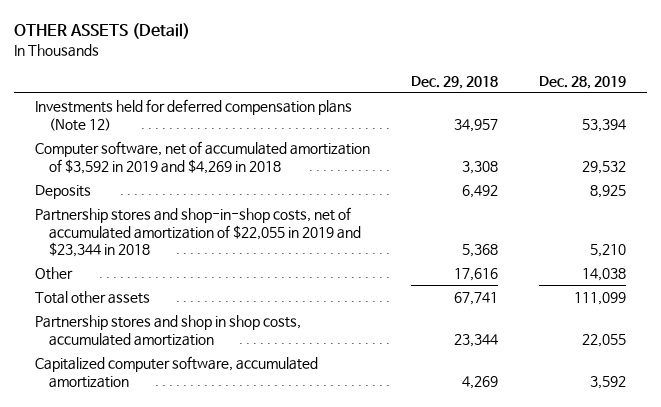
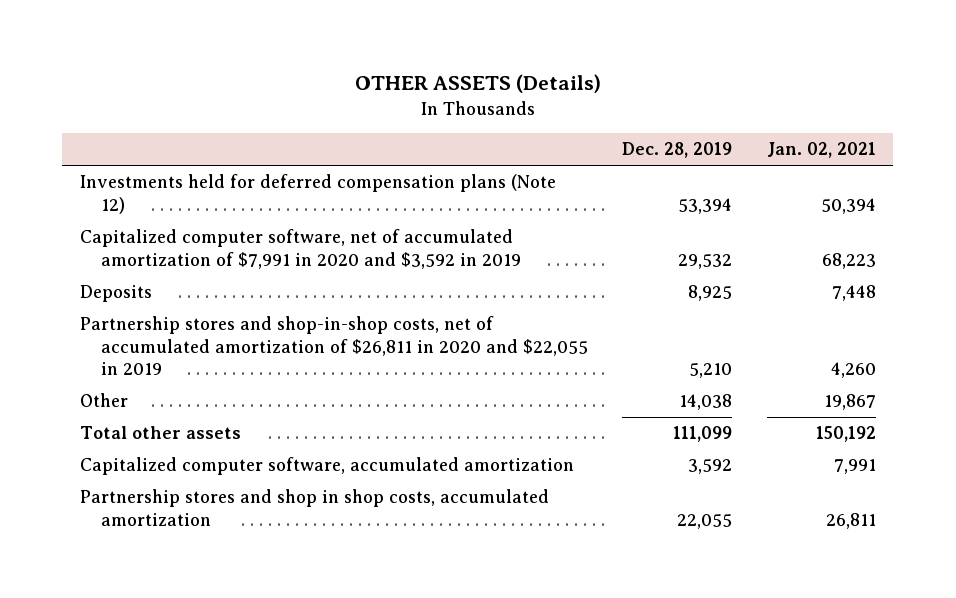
[13,22,190,39] OTHER ASSETS (Detail) -> [354,74,601,94] OTHER ASSETS (Details)
[410,75,498,89] Dec. 29, 2018 -> none
none -> [766,142,876,159] Jan. 02, 2021
[34,141,370,174] Computer software, net of accumulated amortization of $3,592 in 2019 and $4,269 in 2018 -> [79,229,521,269] Capitalized computer software, net of accumulated amortization of $7,991 in 2020 and $3,592 in 2019
[34,207,361,257] Partnership stores and shop-in-shop costs, net of accumulated amortization of $22,055 in 2019 and $23,344 in 2018 -> [79,316,588,376] Partnership stores and shop-in-shop costs, net of accumulated amortization of $26,811 in 2020 and $22,055 in 2019
[34,315,301,346] Partnership stores and shop in shop costs, accumulated amortization -> [79,489,549,526] Partnership stores and shop in shop costs, accumulated amortization

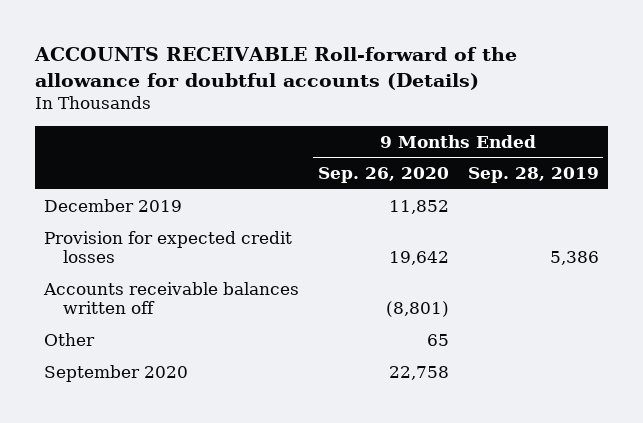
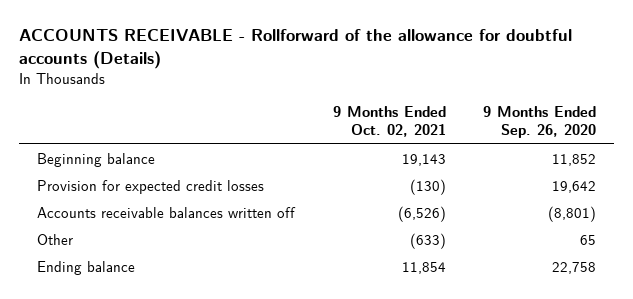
[34,46,518,90] ACCOUNTS RECEIVABLE Roll-forward of the allowance for doubtful accounts (Details) -> [18,29,572,70] ACCOUNTS RECEIVABLE - Rollforward of the allowance for doubtful accounts (Details)
[467,167,599,184] Sep. 28, 2019 -> none
none -> [332,105,446,138] 9 Months Ended Oct. 02, 2021
[44,198,183,212] December 2019 -> [37,152,156,167] Beginning balance
[44,364,189,382] September 2020 -> [37,260,136,275] Ending balance

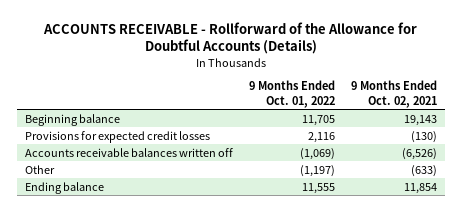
[18,29,572,70] ACCOUNTS RECEIVABLE - Rollforward of the allowance for doubtful accounts (Details) -> [42,22,417,55] ACCOUNTS RECEIVABLE - Rollforward of the Allowance for Doubtful Accounts (Details)
[482,105,596,139] 9 Months Ended Sep. 26, 2020 -> none
none -> [248,80,335,108] 9 Months Ended Oct. 01, 2022
[37,179,265,194] Provision for expected credit losses -> [24,130,210,143] Provisions for expected credit losses

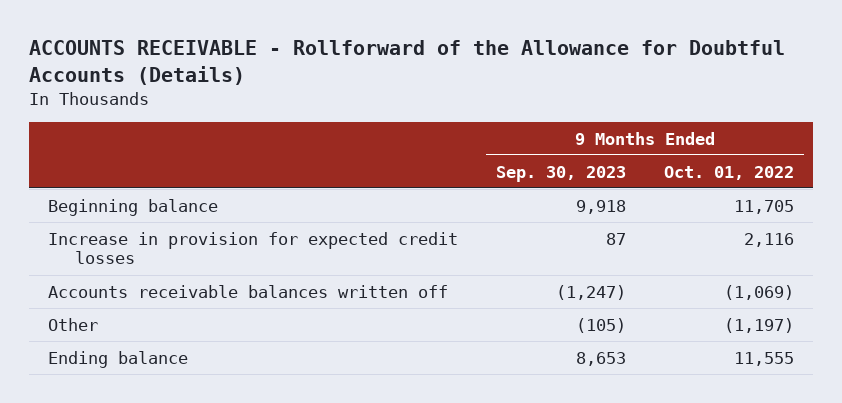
[350,80,437,108] 9 Months Ended Oct. 02, 2021 -> none
none -> [495,165,626,182] Sep. 30, 2023
[24,130,210,143] Provisions for expected credit losses -> [47,231,458,265] Increase in provision for expected credit losses

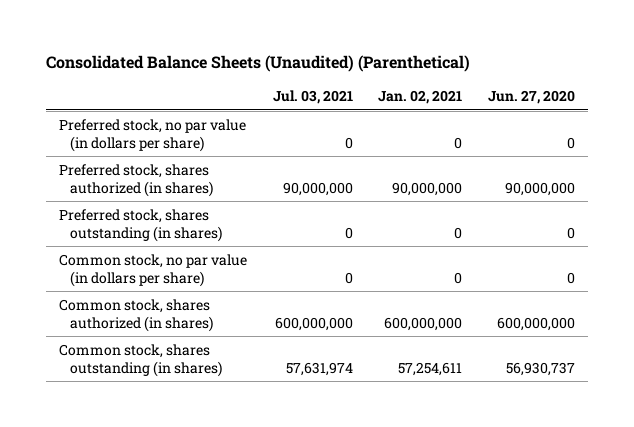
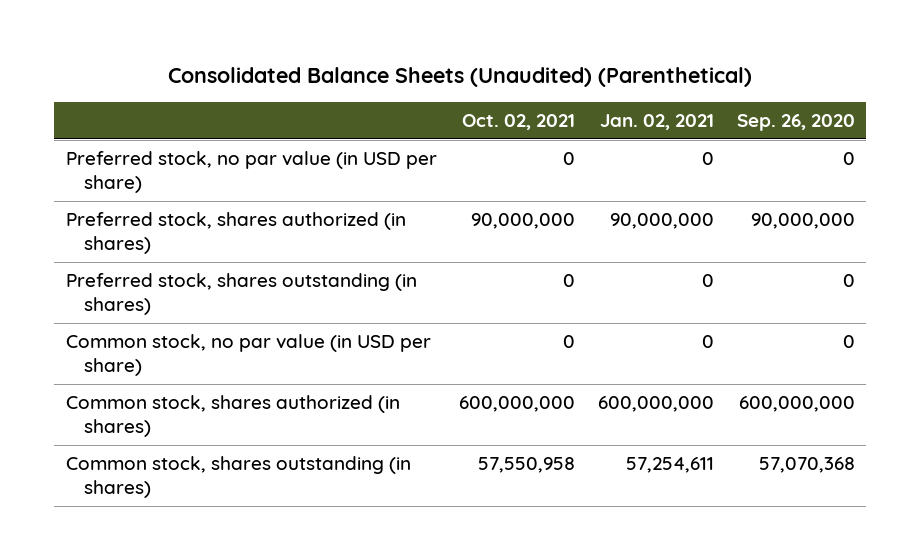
[272,89,353,104] Jul. 03, 2021 -> none
[487,89,575,104] Jun. 27, 2020 -> none
none -> [462,114,576,131] Oct. 02, 2021
none -> [736,114,855,132] Sep. 26, 2020
[59,118,247,152] Preferred stock, no par value (in dollars per share) -> [65,150,437,194] Preferred stock, no par value (in USD per share)
[59,253,248,287] Common stock, no par value (in dollars per share) -> [65,333,431,377] Common stock, no par value (in USD per share)

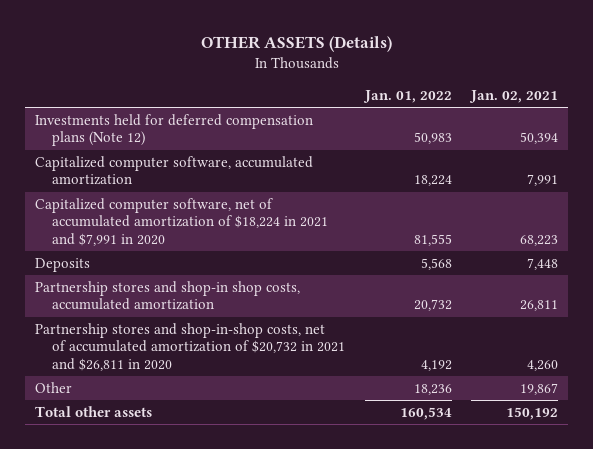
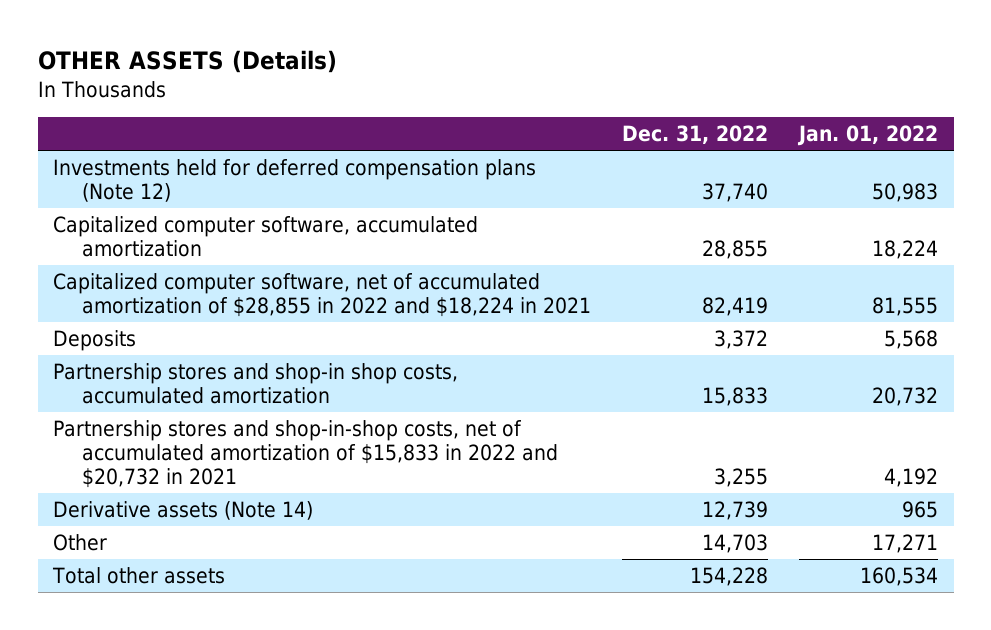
[469,90,559,104] Jan. 02, 2021 -> none
none -> [622,125,769,145] Dec. 31, 2022
[35,198,329,246] Capitalized computer software, net of accumulated amortization of $18,224 in 2021 and $7,991 in 2020 -> [53,273,592,317] Capitalized computer software, net of accumulated amortization of $28,855 in 2022 and $18,224 in 2021
[35,323,346,371] Partnership stores and shop-in-shop costs, net of accumulated amortization of $20,732 in 2021 and $26,811 in 2020 -> [53,420,559,488] Partnership stores and shop-in-shop costs, net of accumulated amortization of $15,833 in 2022 and $20,732 in 2021
none -> [53,501,314,521] Derivative assets (Note 14)
[413,384,452,396] 18,236 -> [872,534,939,554] 17,271

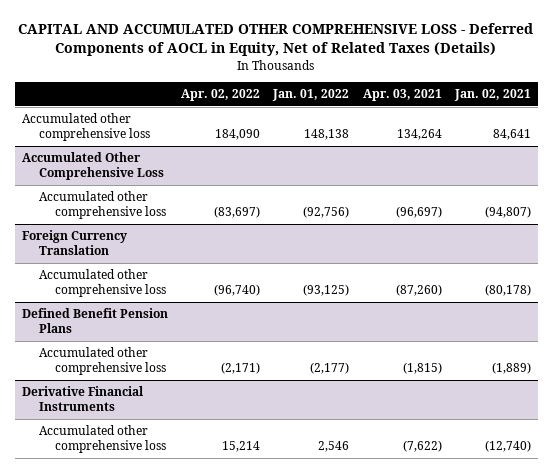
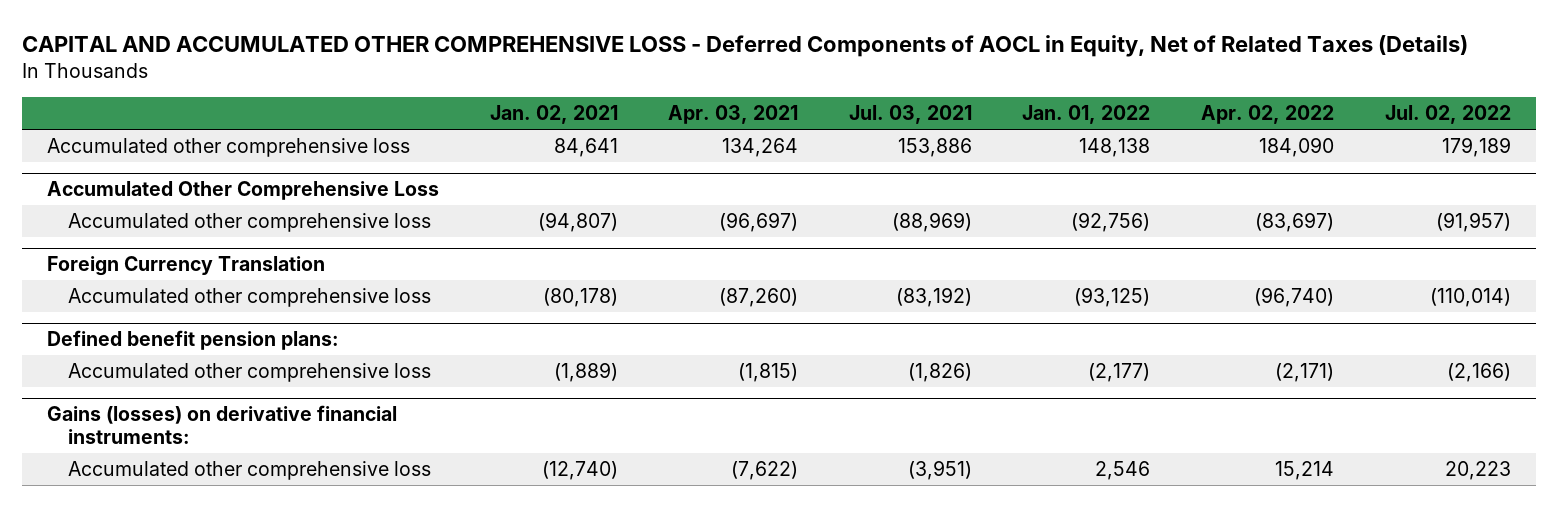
none -> [848,105,972,125] Jul. 03, 2021
none -> [1384,105,1511,125] Jul. 02, 2022
[21,308,168,334] Defined Benefit Pension Plans -> [47,330,340,351] Defined benefit pension plans:
[21,386,144,412] Derivative Financial Instruments -> [47,405,398,445] Gains (losses) on derivative financial instruments:

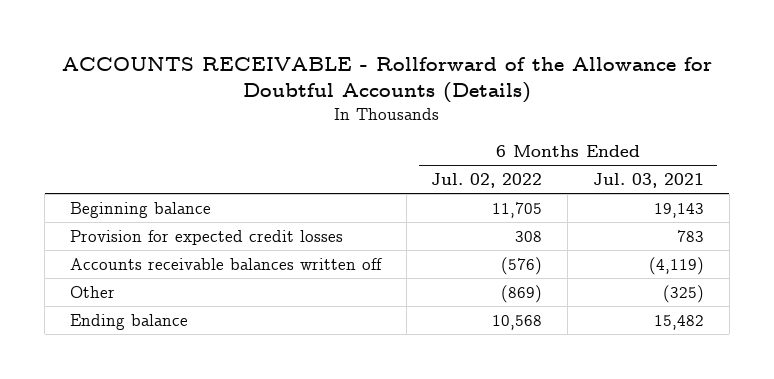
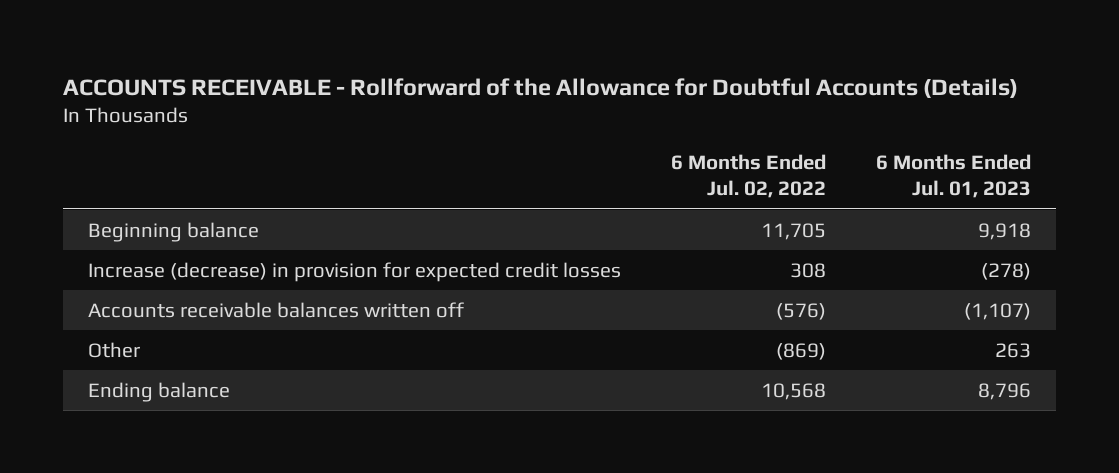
[592,173,704,189] Jul. 03, 2021 -> none
none -> [875,154,1031,199] 6 Months Ended Jul. 01, 2023
[69,229,343,245] Provision for expected credit losses -> [87,261,621,282] Increase (decrease) in provision for expected credit losses

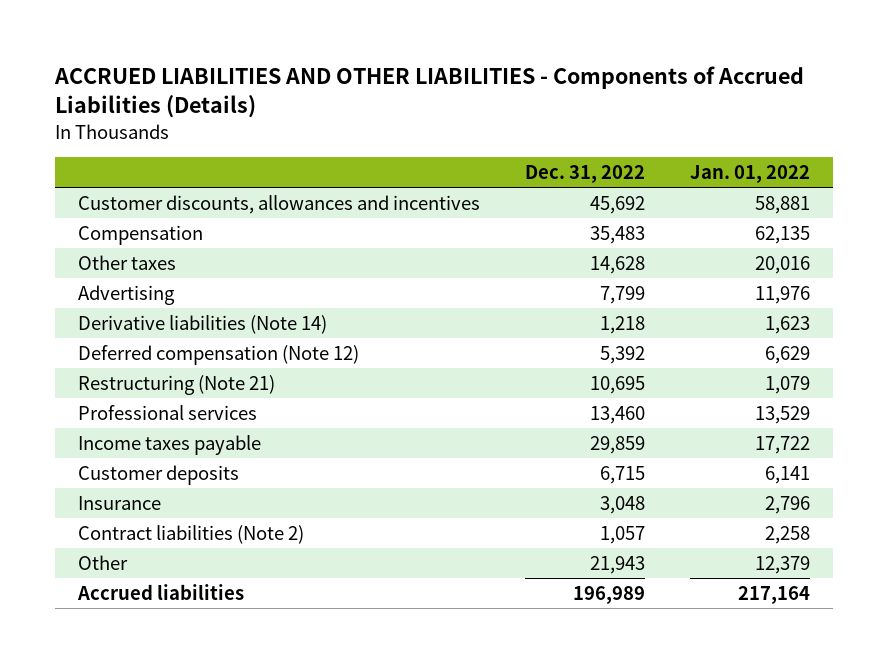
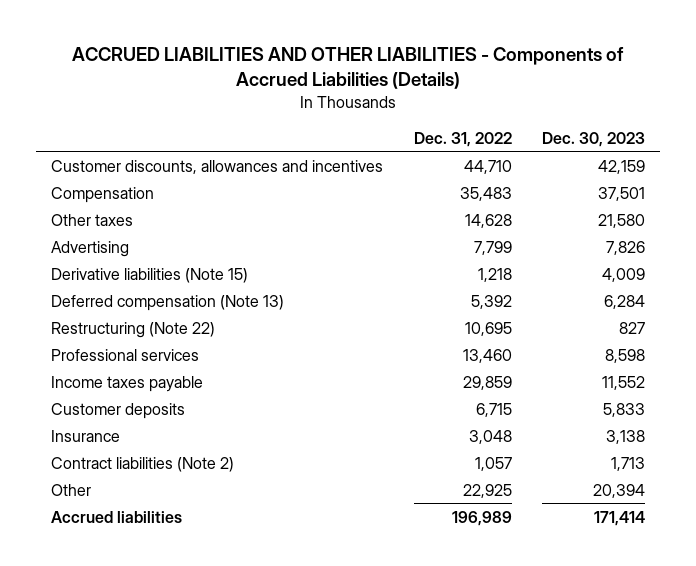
[690,165,811,184] Jan. 01, 2022 -> none
none -> [542,131,646,147] Dec. 30, 2023
[590,195,646,214] 45,692 -> [463,159,512,174] 44,710
[78,314,328,334] Derivative liabilities (Note 14) -> [51,267,249,283] Derivative liabilities (Note 15)
[78,344,360,365] Deferred compensation (Note 12) -> [51,294,285,311] Deferred compensation (Note 13)
[78,374,276,395] Restructuring (Note 21) -> [51,321,216,338] Restructuring (Note 22)
[590,555,646,574] 21,943 -> [462,483,512,498] 22,925

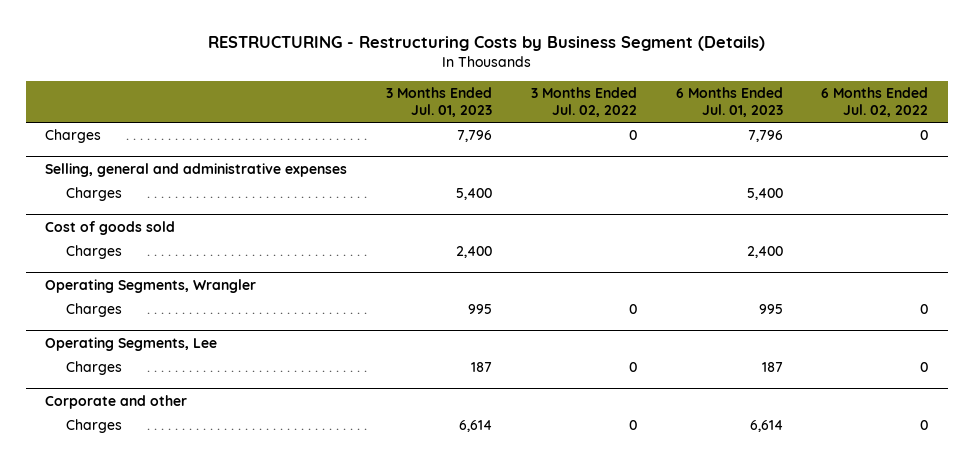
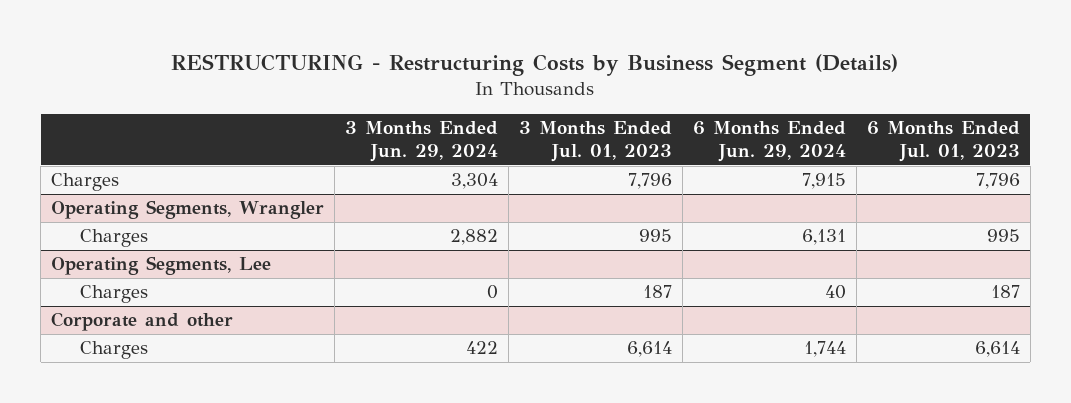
[530,87,637,118] 3 Months Ended Jul. 02, 2022 -> none
[821,87,929,118] 6 Months Ended Jul. 02, 2022 -> none
none -> [345,121,499,163] 3 Months Ended Jun. 29, 2024
none -> [692,121,846,163] 6 Months Ended Jun. 29, 2024
[45,162,348,177] Selling, general and administrative expenses -> none
[65,187,122,202] Charges -> none
[45,220,176,235] Cost of goods sold -> none
[65,245,122,260] Charges -> none

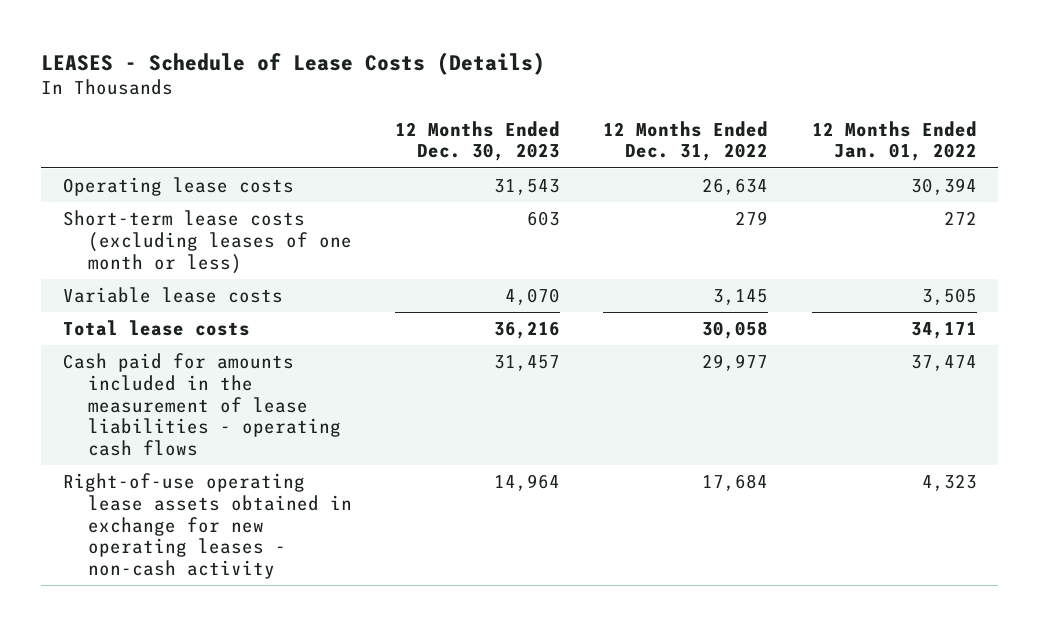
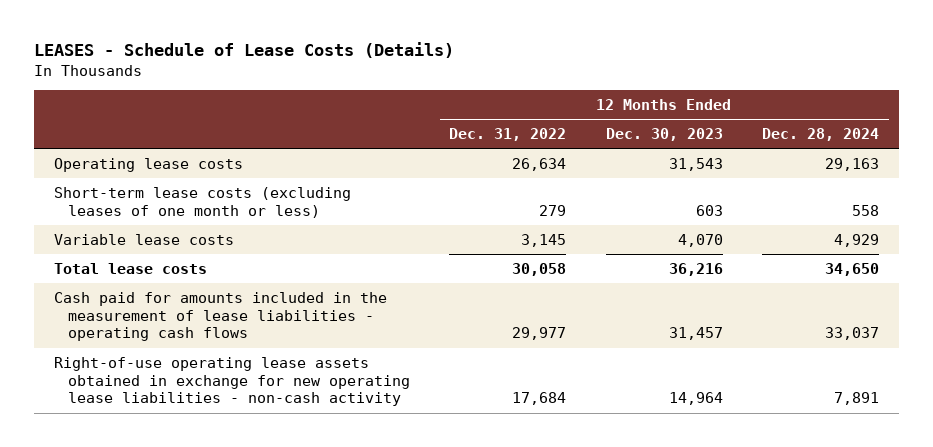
[811,120,977,162] 12 Months Ended Jan. 01, 2022 -> none
none -> [762,127,880,141] Dec. 28, 2024
[62,473,352,580] Right-of-use operating lease assets obtained in exchange for new operating leases - non-cash activity -> [53,356,410,407] Right-of-use operating lease assets obtained in exchange for new operating lease liabilities - non-cash activity

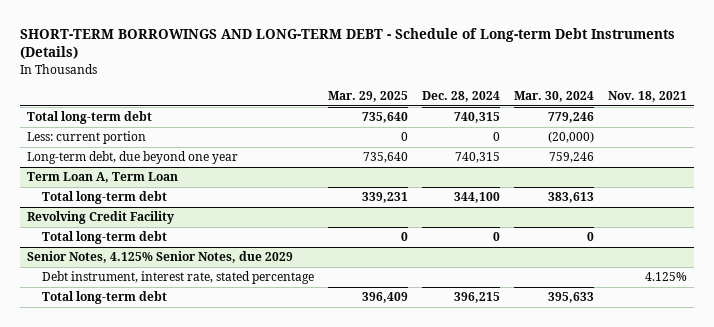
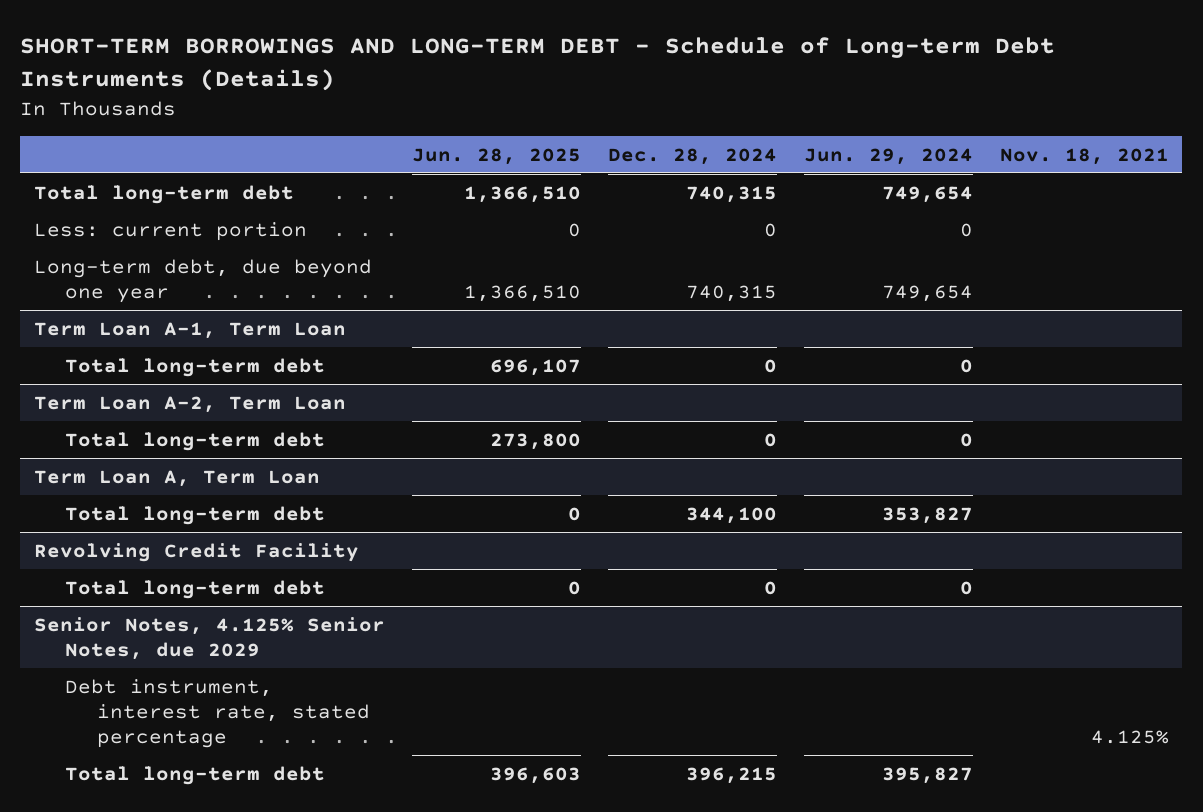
[327,90,408,102] Mar. 29, 2025 -> none
[513,90,594,102] Mar. 30, 2024 -> none
none -> [411,147,581,165] Jun. 28, 2025
none -> [803,147,973,165] Jun. 29, 2024
none -> [33,321,346,339] Term Loan A-1, Term Loan
none -> [65,357,326,377] Total long-term debt
none -> [33,395,346,413] Term Loan A-2, Term Loan
none -> [65,431,326,451] Total long-term debt

